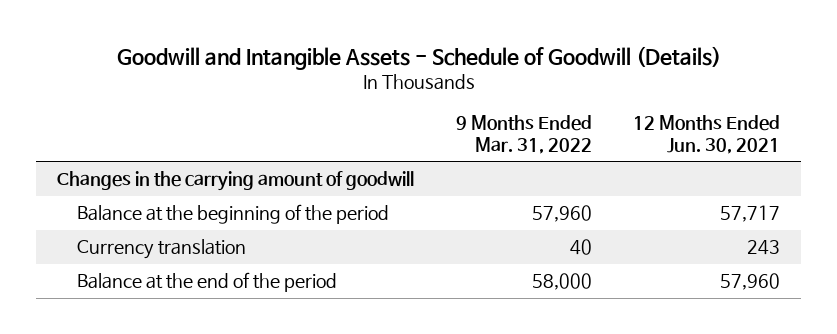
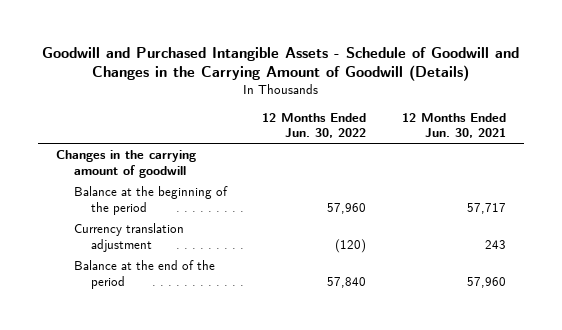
[116,45,721,70] Goodwill and Intangible Assets - Schedule of Goodwill (Details) -> [41,46,519,82] Goodwill and Purchased Intangible Assets - Schedule of Goodwill and Changes in the Carrying Amount of Goodwill (Details)
[455,115,592,154] 9 Months Ended Mar. 31, 2022 -> none
none -> [262,112,367,139] 12 Months Ended Jun. 30, 2022
[77,239,247,260] Currency translation -> [73,222,184,252] Currency translation adjustment

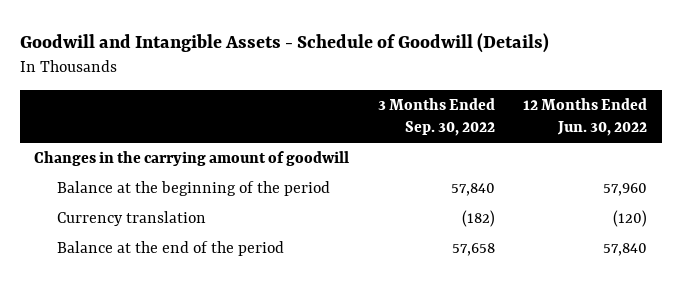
[41,46,519,82] Goodwill and Purchased Intangible Assets - Schedule of Goodwill and Changes in the Carrying Amount of Goodwill (Details) -> [20,32,550,53] Goodwill and Intangible Assets - Schedule of Goodwill (Details)
[401,112,506,139] 12 Months Ended Jun. 30, 2021 -> none
none -> [377,98,495,137] 3 Months Ended Sep. 30, 2022
[73,222,184,252] Currency translation adjustment -> [57,211,207,227] Currency translation

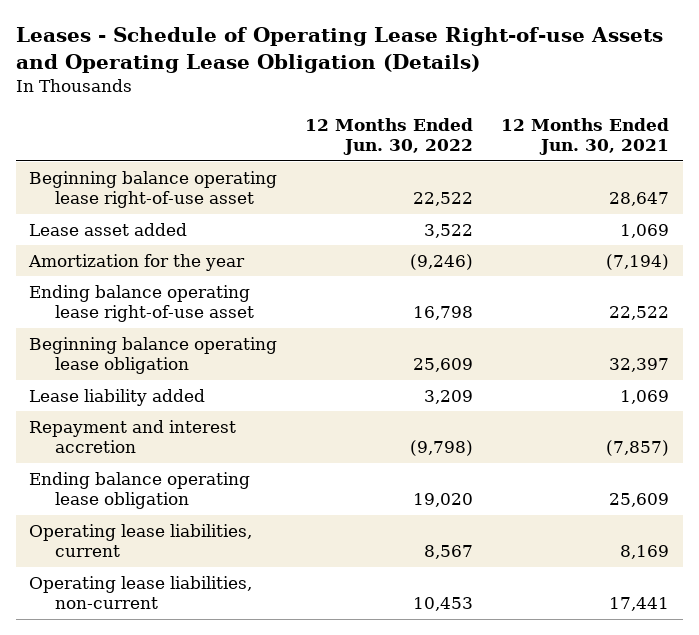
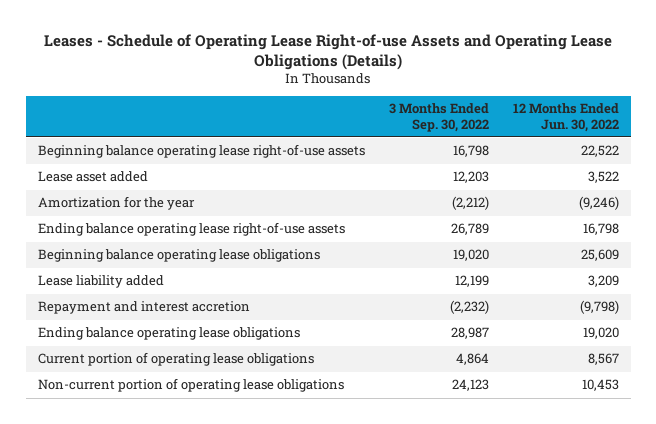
[15,27,663,73] Leases - Schedule of Operating Lease Right-of-use Assets and Operating Lease Obligation (Details) -> [44,33,613,70] Leases - Schedule of Operating Lease Right-of-use Assets and Operating Lease Obligations (Details)
[501,117,670,156] 12 Months Ended Jun. 30, 2021 -> none
none -> [388,103,489,132] 3 Months Ended Sep. 30, 2022
[29,170,278,209] Beginning balance operating lease right-of-use asset -> [37,144,365,159] Beginning balance operating lease right-of-use assets
[29,284,255,323] Ending balance operating lease right-of-use asset -> [37,222,345,237] Ending balance operating lease right-of-use assets
[29,336,278,375] Beginning balance operating lease obligation -> [37,249,320,263] Beginning balance operating lease obligations
[29,471,251,510] Ending balance operating lease obligation -> [37,327,300,341] Ending balance operating lease obligations
[29,523,253,558] Operating lease liabilities, current -> [37,352,314,367] Current portion of operating lease obligations
[29,575,253,610] Operating lease liabilities, non-current -> [37,378,344,393] Non-current portion of operating lease obligations

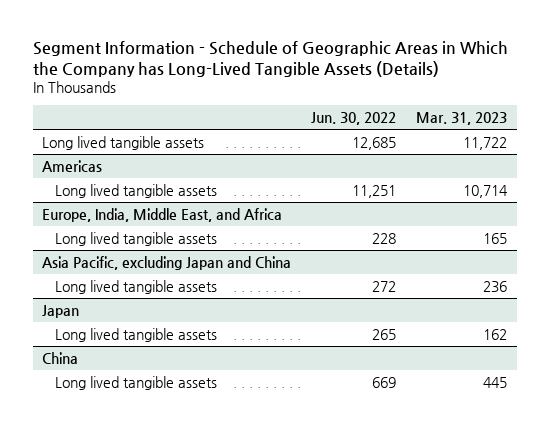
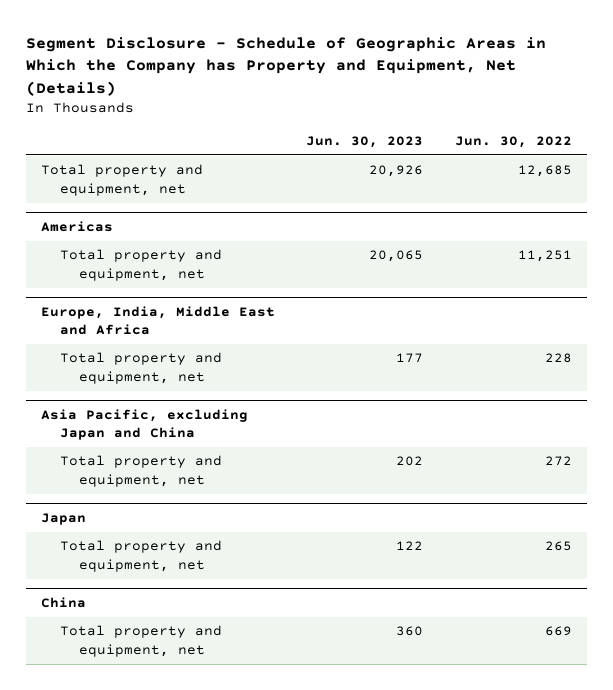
[32,41,508,77] Segment Information - Schedule of Geographic Areas in Which the Company has Long-Lived Tangible Assets (Details) -> [25,37,546,96] Segment Disclosure - Schedule of Geographic Areas in Which the Company has Property and Equipment, Net (Details)
[416,111,508,125] Mar. 31, 2023 -> none
none -> [306,135,424,148] Jun. 30, 2023
[42,135,205,150] Long lived tangible assets -> [41,164,204,196] Total property and equipment, net
[54,183,217,198] Long lived tangible assets -> [60,249,223,281] Total property and equipment, net
[42,207,283,222] Europe, India, Middle East, and Africa -> [41,305,276,335] Europe, India, Middle East and Africa
[54,231,217,246] Long lived tangible assets -> [60,352,223,384] Total property and equipment, net
[54,279,217,294] Long lived tangible assets -> [60,455,223,487] Total property and equipment, net
[54,327,217,342] Long lived tangible assets -> [60,540,223,572] Total property and equipment, net
[54,375,217,390] Long lived tangible assets -> [60,625,223,657] Total property and equipment, net

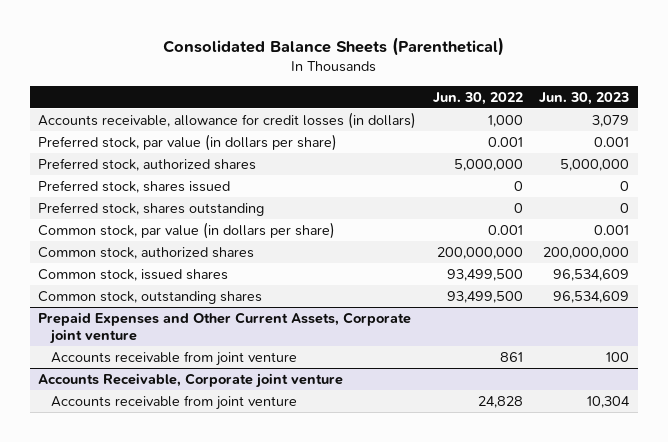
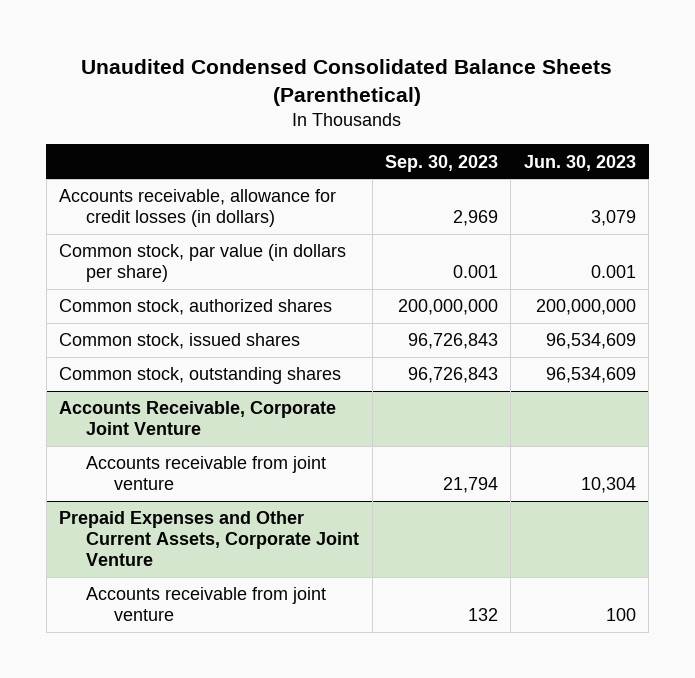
[162,37,504,57] Consolidated Balance Sheets (Parenthetical) -> [81,59,613,107] Unaudited Condensed Consolidated Balance Sheets (Parenthetical)
[432,91,523,105] Jun. 30, 2022 -> none
none -> [385,154,499,172] Sep. 30, 2023
[38,133,338,151] Preferred stock, par value (in dollars per share) -> none
[38,157,257,171] Preferred stock, authorized shares -> none
[38,179,231,193] Preferred stock, shares issued -> none
[38,201,265,216] Preferred stock, shares outstanding -> none
[38,311,412,344] Prepaid Expenses and Other Current Assets, Corporate joint venture -> none
[50,350,297,366] Accounts receivable from joint venture -> none
[38,372,344,388] Accounts Receivable, Corporate joint venture -> [58,401,336,436] Accounts Receivable, Corporate Joint Venture
none -> [58,511,360,566] Prepaid Expenses and Other Current Assets, Corporate Joint Venture
none -> [86,587,327,622] Accounts receivable from joint venture

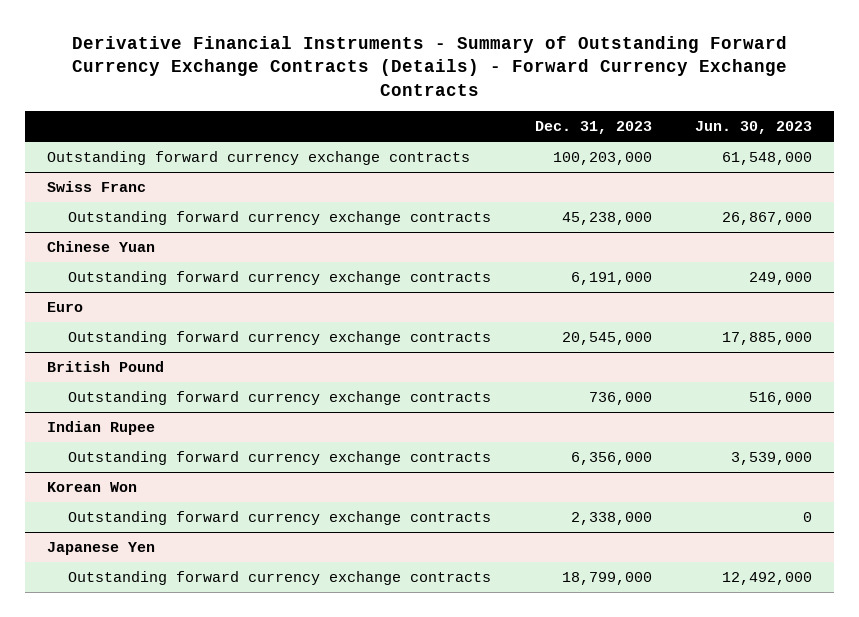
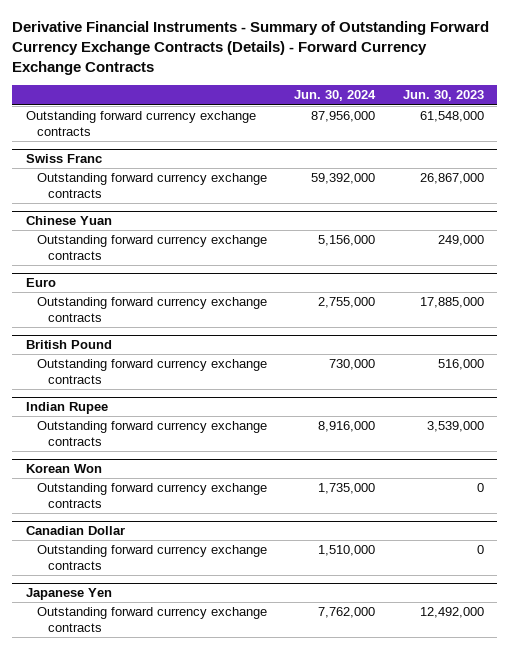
[534,121,652,135] Dec. 31, 2023 -> none
none -> [294,90,377,102] Jun. 30, 2024
none -> [25,526,125,536] Canadian Dollar
none -> [36,545,267,571] Outstanding forward currency exchange contracts

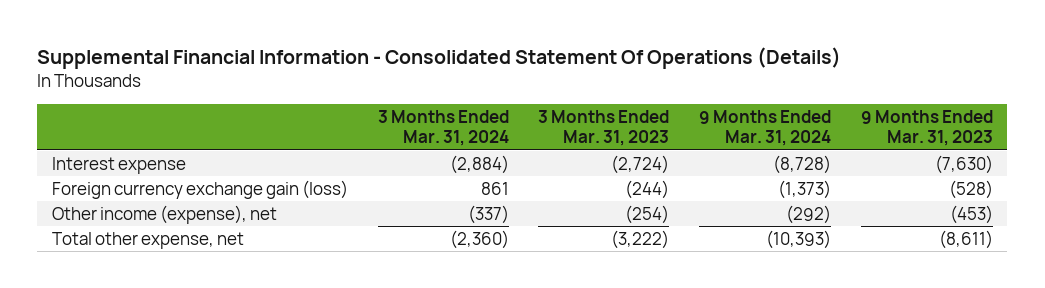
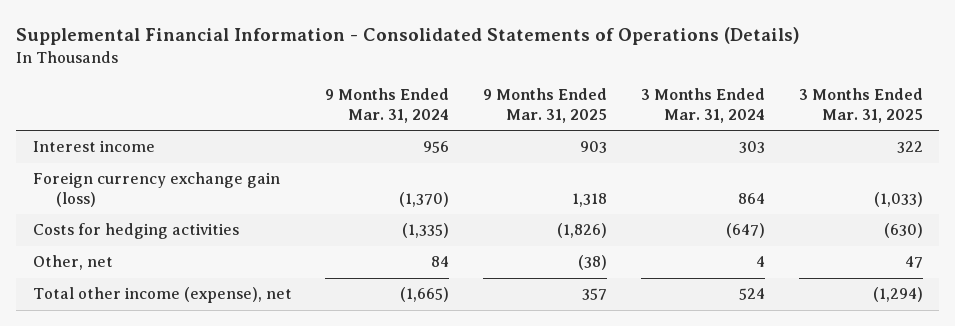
[37,46,842,69] Supplemental Financial Information - Consolidated Statement Of Operations (Details) -> [15,26,800,45] Supplemental Financial Information - Consolidated Statements of Operations (Details)
[538,110,670,147] 3 Months Ended Mar. 31, 2023 -> none
[860,110,993,147] 9 Months Ended Mar. 31, 2023 -> none
none -> [483,88,608,123] 9 Months Ended Mar. 31, 2025
none -> [798,88,923,123] 3 Months Ended Mar. 31, 2025
[52,156,187,174] Interest expense -> none
none -> [32,140,155,153] Interest income
[480,181,509,195] 861 -> [737,193,765,205] 864
[777,179,831,199] (1,373) -> [399,192,450,208] (1,370)
none -> [32,223,239,240] Costs for hedging activities
[52,204,278,224] Other income (expense), net -> [32,255,113,271] Other, net
[467,204,509,224] (337) -> [755,256,765,268] 4
[785,204,831,224] (292) -> [431,256,450,268] 84
[52,231,245,249] Total other expense, net -> [32,287,292,304] Total other income (expense), net
[449,229,509,249] (2,360) -> [738,288,765,301] 524
[765,229,831,249] (10,393) -> [400,287,450,303] (1,665)

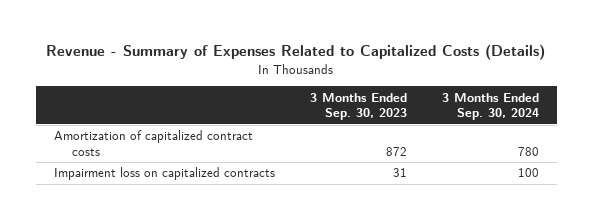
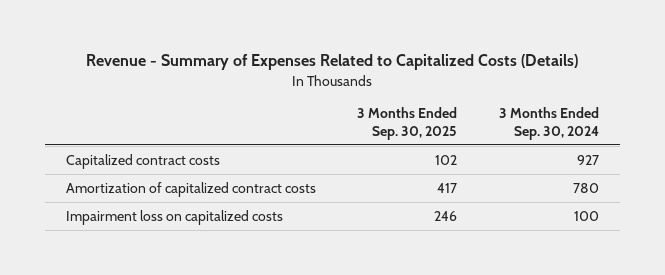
[309,92,407,121] 3 Months Ended Sep. 30, 2023 -> none
none -> [357,107,458,140] 3 Months Ended Sep. 30, 2025
none -> [65,153,220,169] Capitalized contract costs
[53,167,275,181] Impairment loss on capitalized contracts -> [65,209,283,225] Impairment loss on capitalized costs

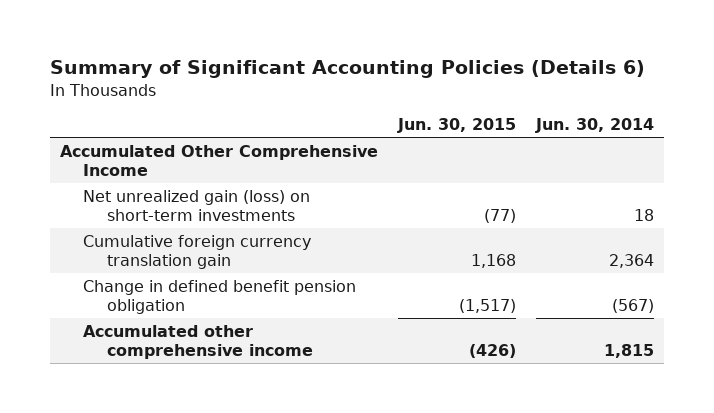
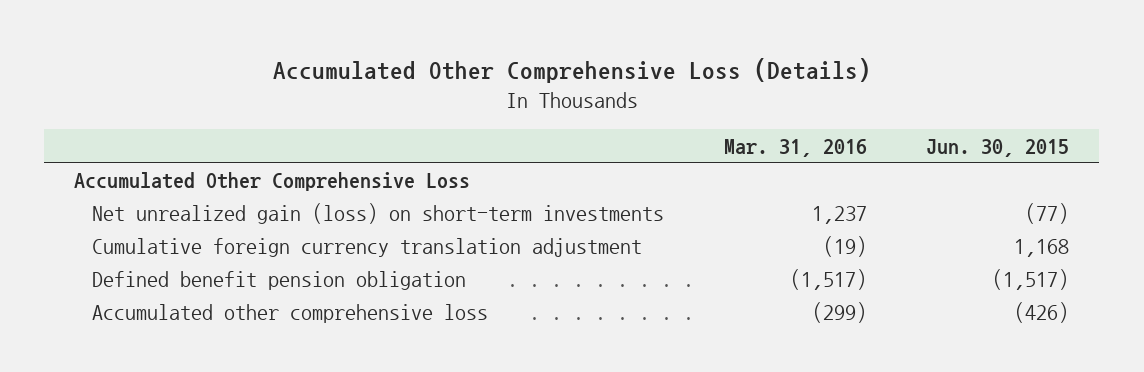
[49,60,645,79] Summary of Significant Accounting Policies (Details 6) -> [272,58,871,84] Accumulated Other Comprehensive Loss (Details)
[534,118,654,134] Jun. 30, 2014 -> none
none -> [723,138,867,157] Mar. 31, 2016
[59,144,378,177] Accumulated Other Comprehensive Income -> [74,171,471,191] Accumulated Other Comprehensive Loss
[83,234,312,270] Cumulative foreign currency translation gain -> [91,237,642,257] Cumulative foreign currency translation adjustment
[83,279,357,315] Change in defined benefit pension obligation -> [91,270,466,290] Defined benefit pension obligation
[83,324,313,360] Accumulated other comprehensive income -> [91,303,488,323] Accumulated other comprehensive loss

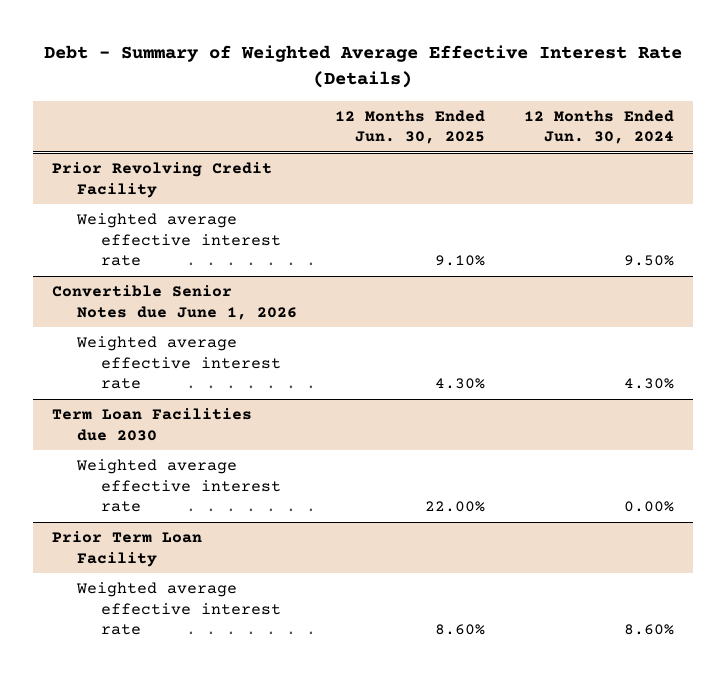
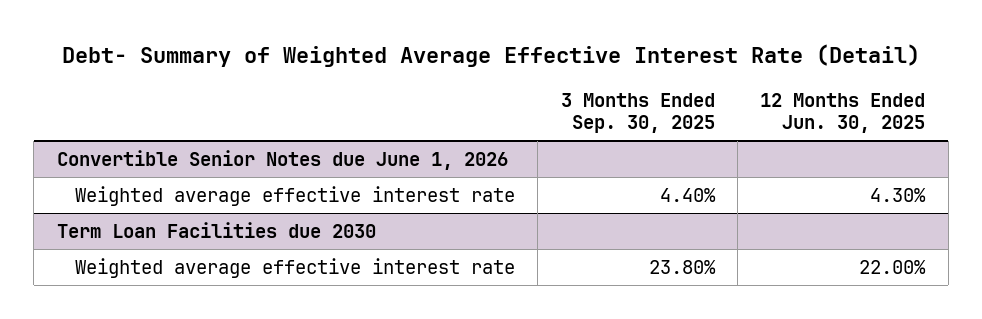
[43,45,682,89] Debt - Summary of Weighted Average Effective Interest Rate (Details) -> [62,44,921,68] Debt- Summary of Weighted Average Effective Interest Rate (Detail)
[523,109,674,145] 12 Months Ended Jun. 30, 2024 -> none
none -> [560,92,715,134] 3 Months Ended Sep. 30, 2025
[52,162,273,198] Prior Revolving Credit Facility -> none
[75,213,282,267] Weighted average effective interest rate -> none
[52,531,203,567] Prior Term Loan Facility -> none
[75,582,282,636] Weighted average effective interest rate -> none

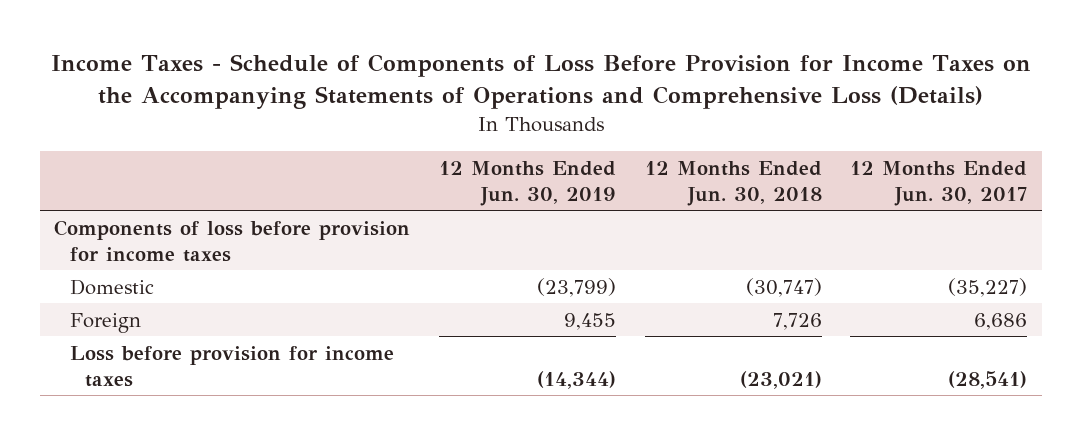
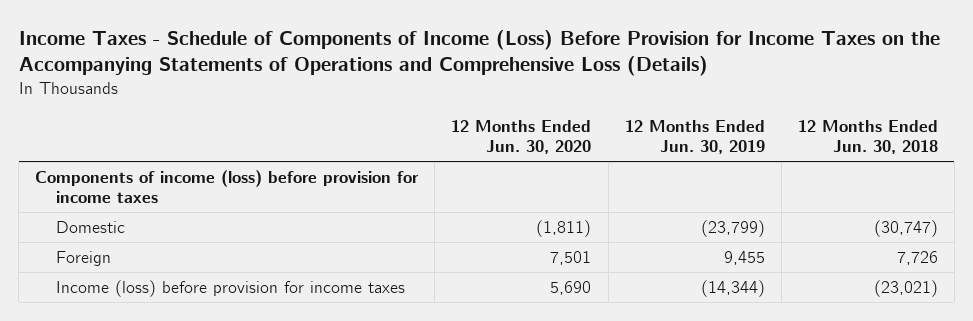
[50,54,1031,110] Income Taxes - Schedule of Components of Loss Before Provision for Income Taxes on the Accompanying Statements of Operations and Comprehensive Loss (Details) -> [18,29,940,77] Income Taxes - Schedule of Components of Income (Loss) Before Provision for Income Taxes on the Accompanying Statements of Operations and Comprehensive Loss (Details)
[850,160,1028,206] 12 Months Ended Jun. 30, 2017 -> none
none -> [451,119,592,155] 12 Months Ended Jun. 30, 2020
[54,219,411,262] Components of loss before provision for income taxes -> [35,169,420,204] Components of income (loss) before provision for income taxes
[69,345,394,387] Loss before provision for income taxes -> [56,279,406,297] Income (loss) before provision for income taxes

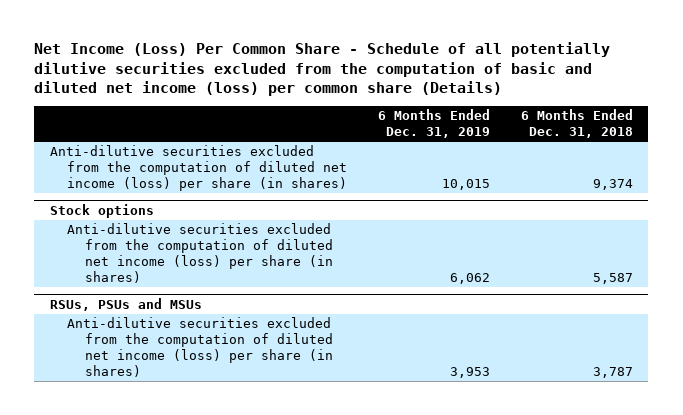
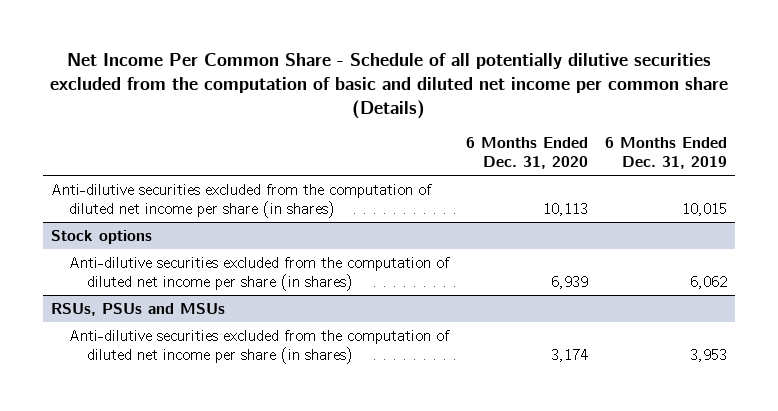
[34,42,611,97] Net Income (Loss) Per Common Share - Schedule of all potentially dilutive securities excluded from the computation of basic and diluted net income (loss) per common share (Details) -> [49,53,728,120] Net Income Per Common Share - Schedule of all potentially dilutive securities excluded from the computation of basic and diluted net income per common share (Details)
[520,109,633,138] 6 Months Ended Dec. 31, 2018 -> none
none -> [465,137,588,169] 6 Months Ended Dec. 31, 2020
[49,145,348,191] Anti-dilutive securities excluded from the computation of diluted net income (loss) per share (in shares) -> [51,183,433,218] Anti-dilutive securities excluded from the computation of diluted net income per share (in shares)
[67,223,333,283] Anti-dilutive securities excluded from the computation of diluted net income (loss) per share (in shares) -> [68,256,450,291] Anti-dilutive securities excluded from the computation of diluted net income per share (in shares)
[67,317,333,377] Anti-dilutive securities excluded from the computation of diluted net income (loss) per share (in shares) -> [68,329,450,364] Anti-dilutive securities excluded from the computation of diluted net income per share (in shares)

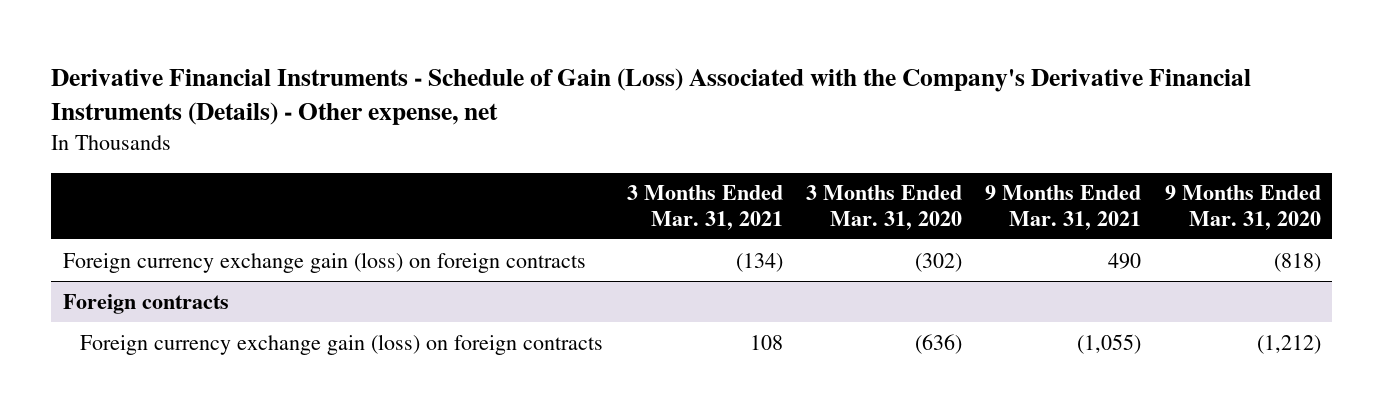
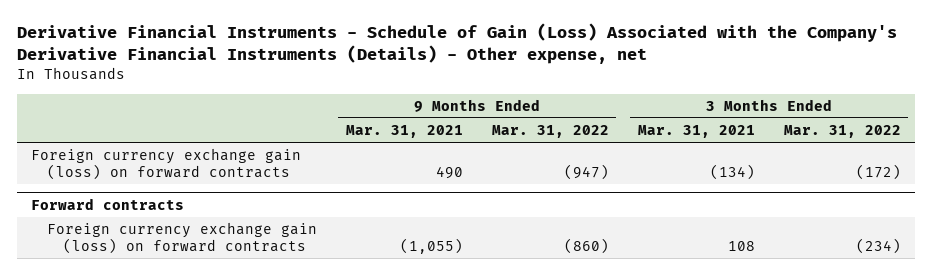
[805,185,962,231] 3 Months Ended Mar. 31, 2020 -> none
[1164,185,1321,231] 9 Months Ended Mar. 31, 2020 -> none
none -> [491,124,609,138] Mar. 31, 2022
none -> [783,124,901,138] Mar. 31, 2022
[63,251,587,273] Foreign currency exchange gain (loss) on foreign contracts -> [30,148,301,181] Foreign currency exchange gain (loss) on forward contracts
[63,293,230,314] Foreign contracts -> [30,197,184,210] Forward contracts
[80,333,604,355] Foreign currency exchange gain (loss) on foreign contracts -> [46,222,317,255] Foreign currency exchange gain (loss) on forward contracts

